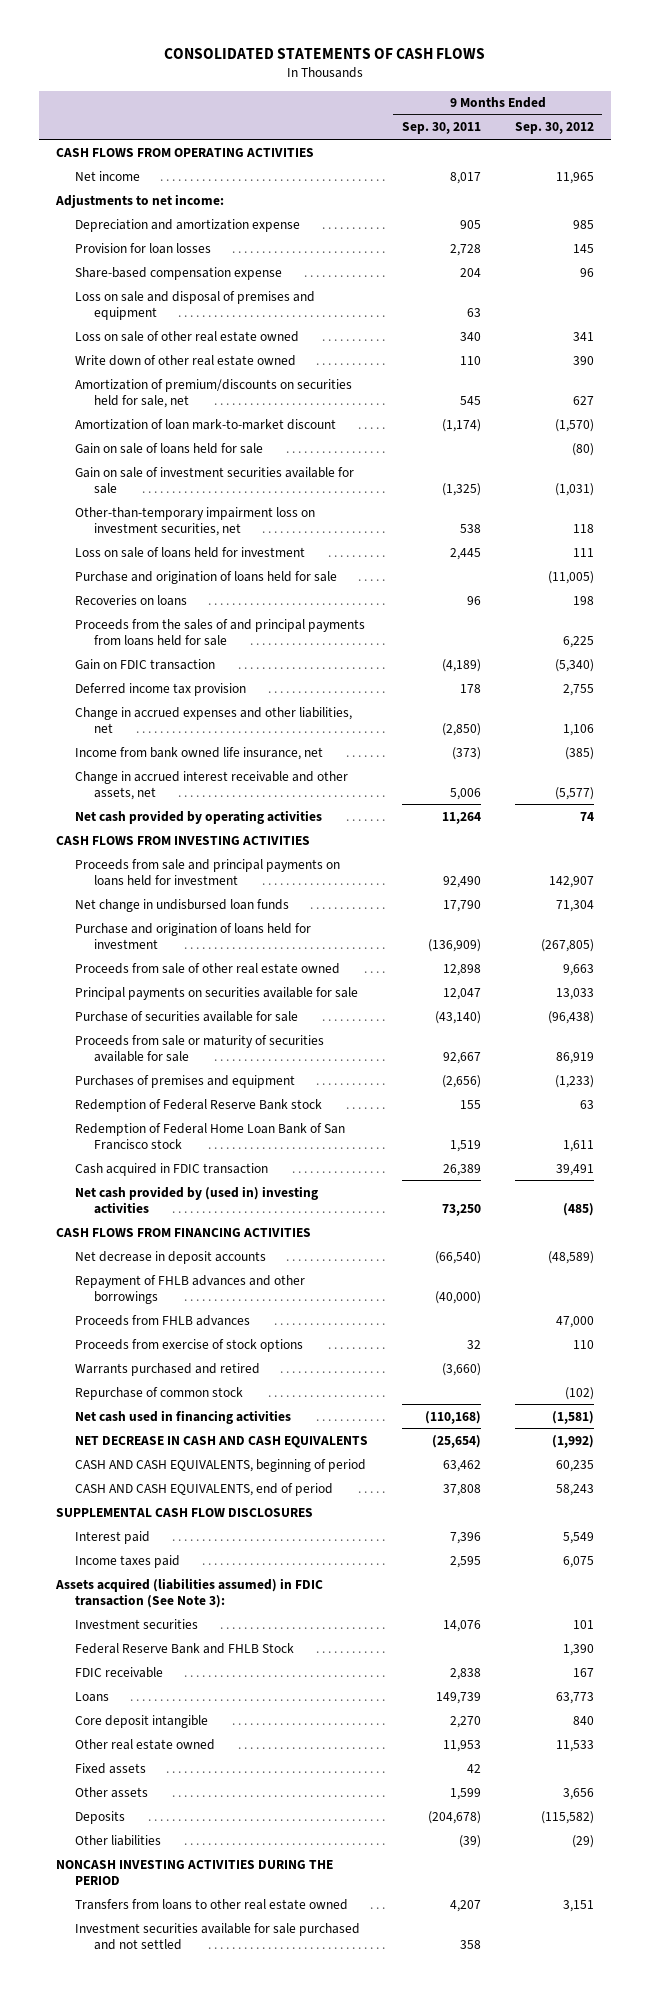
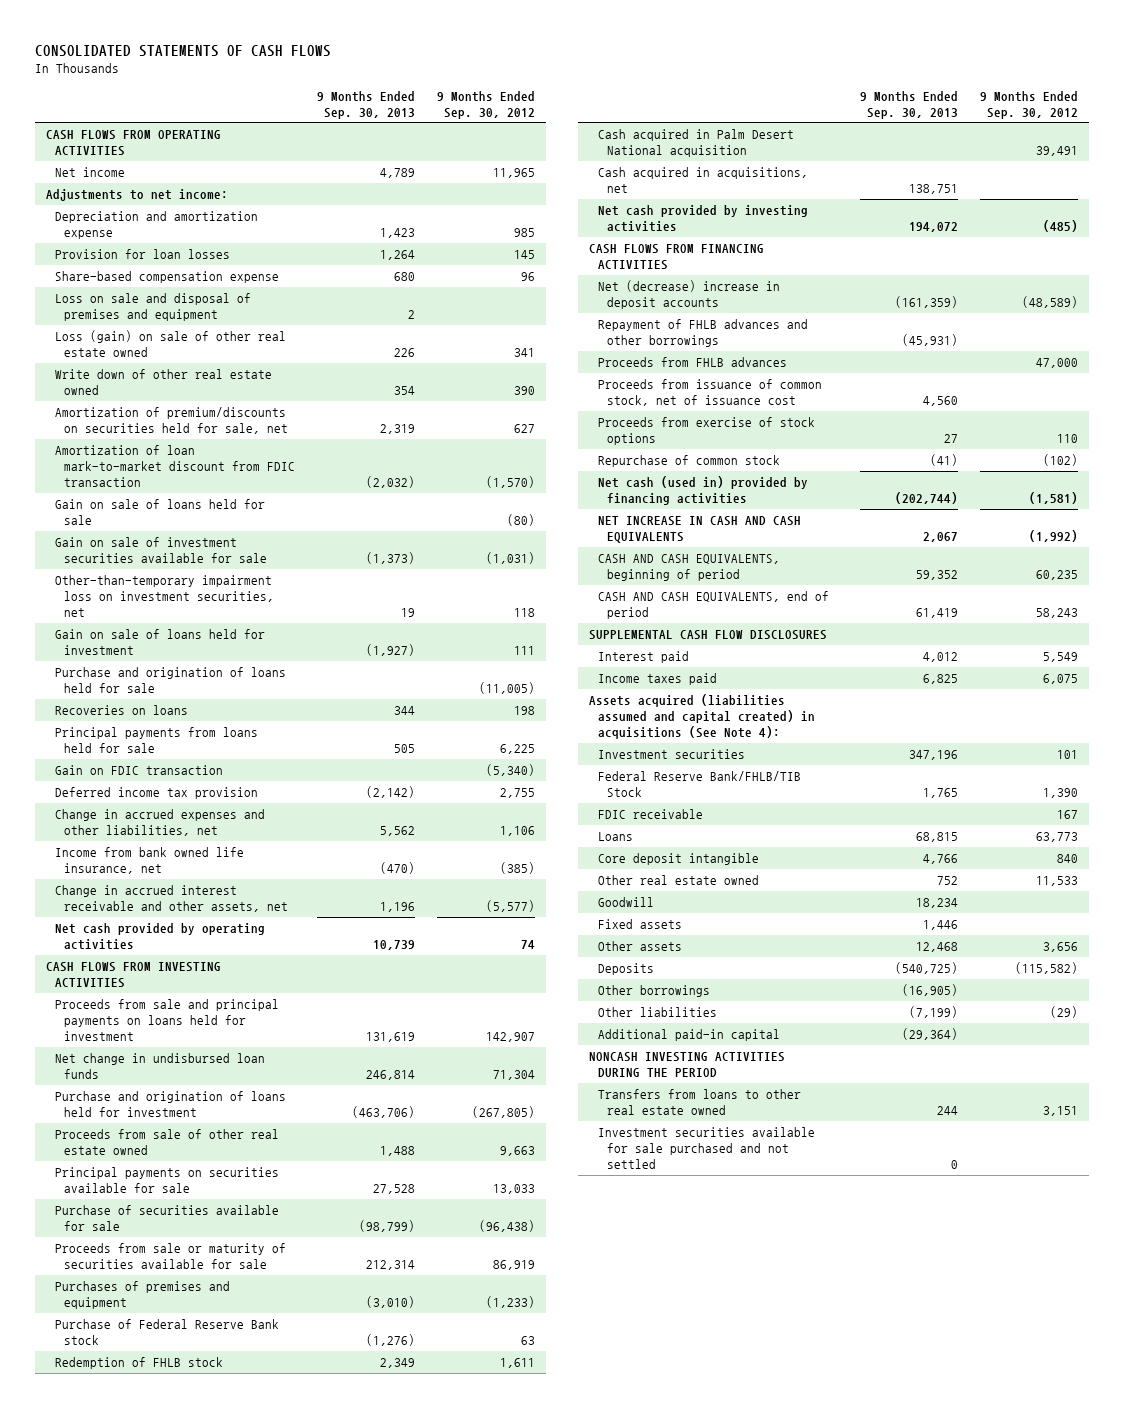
[401,122,481,135] Sep. 30, 2011 -> none
none -> [317,90,416,119] 9 Months Ended Sep. 30, 2013
[74,330,299,342] Loss on sale of other real estate owned -> [55,329,287,357] Loss (gain) on sale of other real estate owned
[74,418,336,430] Amortization of loan mark-to-market discount -> [55,444,296,487] Amortization of loan mark-to-market discount from FDIC transaction
[74,546,305,558] Loss on sale of loans held for investment -> [55,628,266,655] Gain on sale of loans held for investment
[74,618,365,646] Proceeds from the sales of and principal payments from loans held for sale -> [55,726,259,753] Principal payments from loans held for sale
[74,1098,322,1112] Redemption of Federal Reserve Bank stock -> [55,1318,280,1345] Purchase of Federal Reserve Bank stock
[74,1122,345,1150] Redemption of Federal Home Loan Bank of San Francisco stock -> [55,1356,224,1369] Redemption of FHLB stock
[74,1162,268,1176] Cash acquired in FDIC transaction -> [598,128,795,157] Cash acquired in Palm Desert National acquisition
none -> [598,166,809,193] Cash acquired in acquisitions, net
[74,1185,318,1214] Net cash provided by (used in) investing activities -> [598,204,809,232] Net cash provided by investing activities
[74,1250,266,1264] Net decrease in deposit accounts -> [598,279,781,309] Net (decrease) increase in deposit accounts
none -> [598,378,823,406] Proceeds from issuance of common stock, net of issuance cost
[74,1362,260,1376] Warrants purchased and retired -> none
[74,1409,291,1424] Net cash used in financing activities -> [598,475,809,505] Net cash (used in) provided by financing activities
[74,1435,368,1448] NET DECREASE IN CASH AND CASH EQUIVALENTS -> [598,515,802,543] NET INCREASE IN CASH AND CASH EQUIVALENTS
[54,1577,323,1608] Assets acquired (liabilities assumed) in FDIC transaction (See Note 3): -> [588,693,816,739] Assets acquired (liabilities assumed and capital created) in acquisitions (See Note 4):
[74,1642,294,1654] Federal Reserve Bank and FHLB Stock -> [598,770,802,797] Federal Reserve Bank/FHLB/TIB Stock
none -> [598,896,655,907] Goodwill
none -> [598,984,711,997] Other borrowings
none -> [598,1028,781,1041] Additional paid-in capital

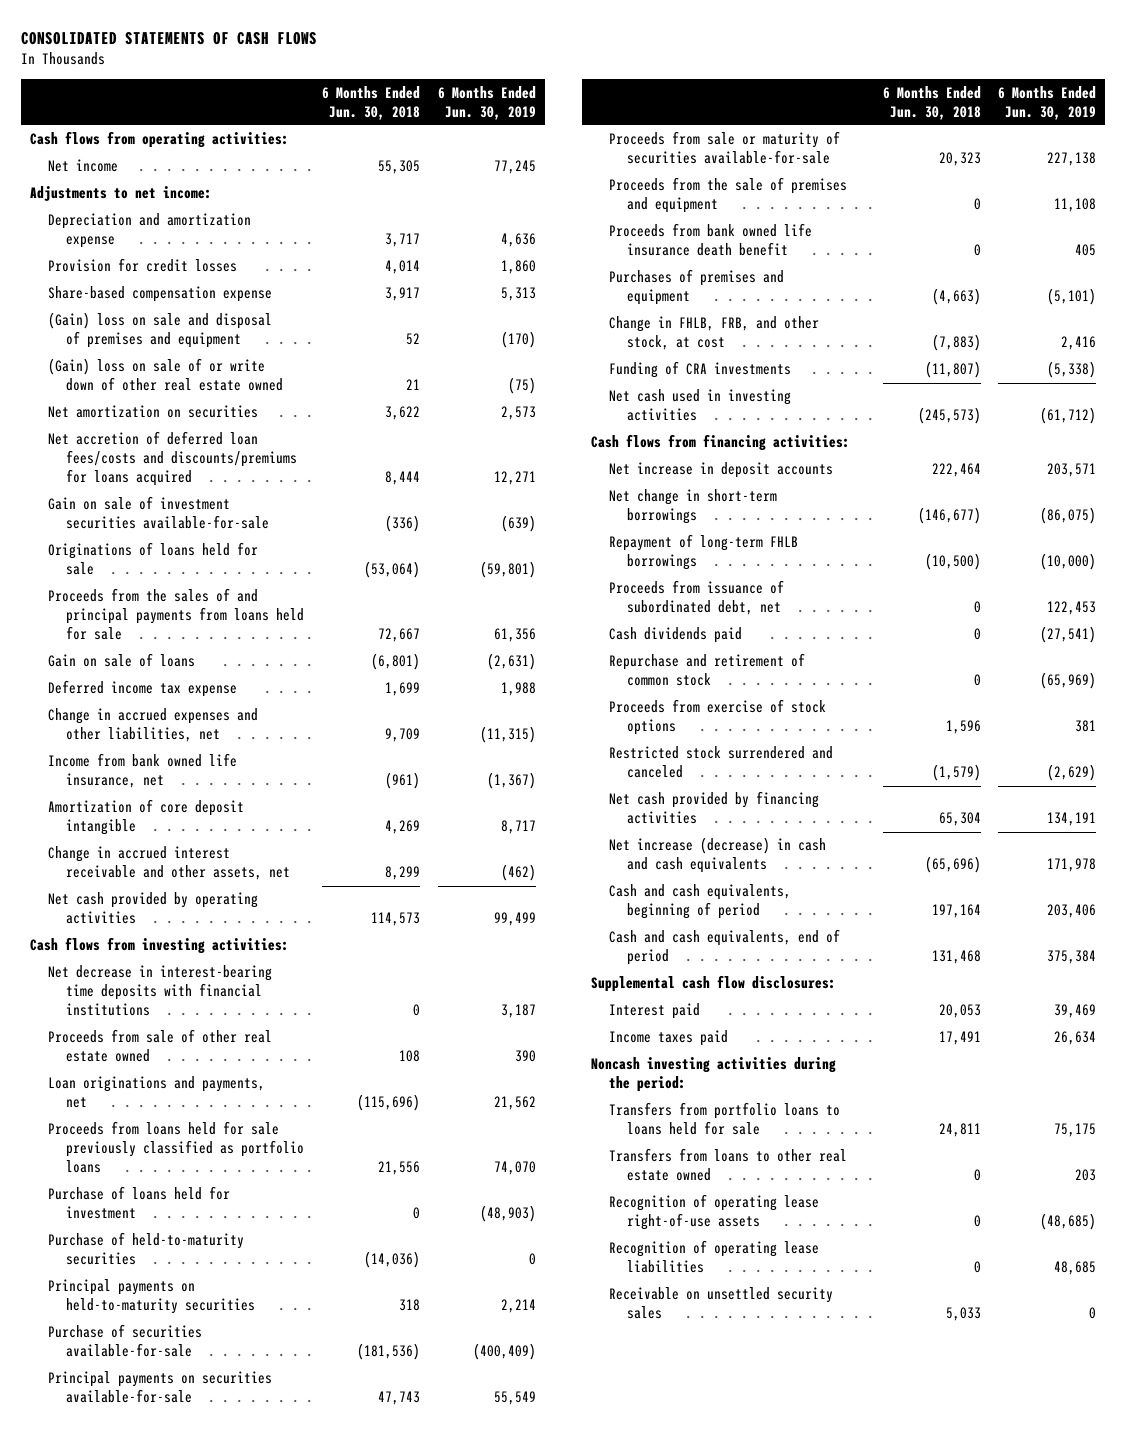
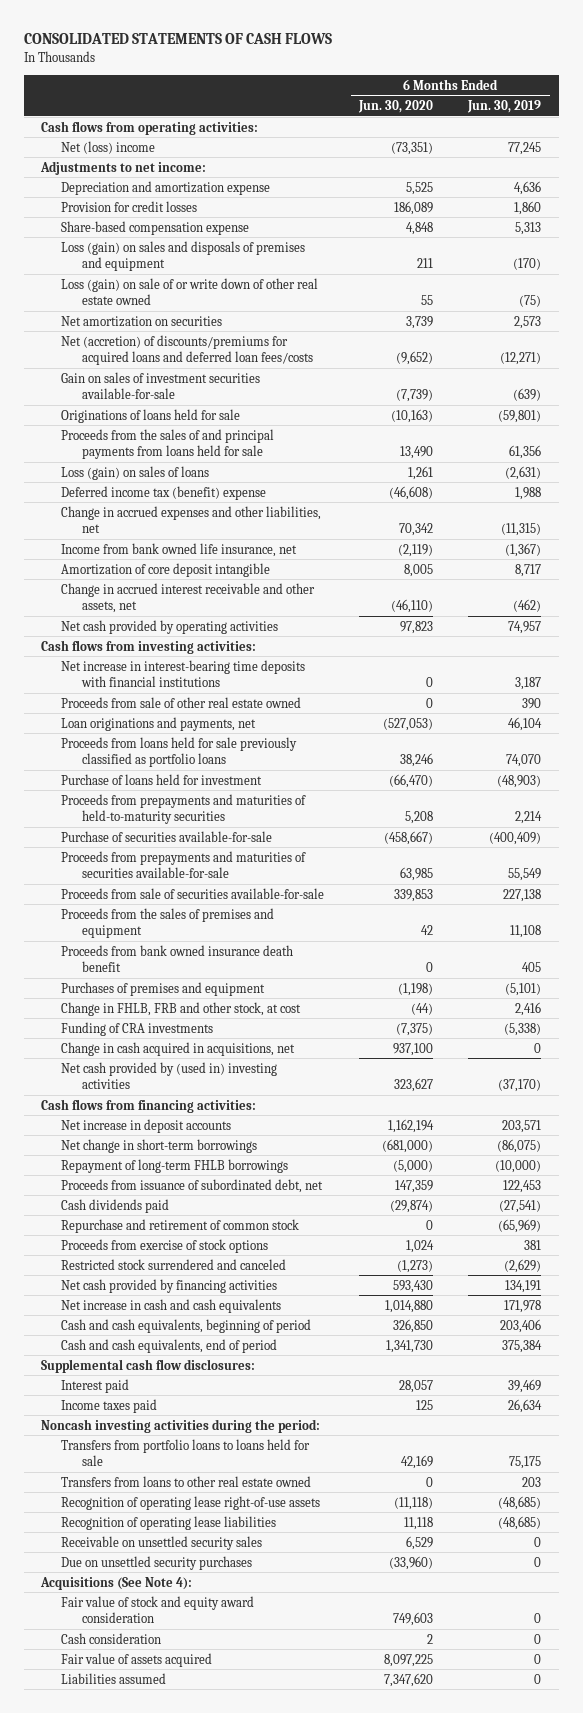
[321,85,420,120] 6 Months Ended Jun. 30, 2018 -> none
none -> [358,100,434,114] Jun. 30, 2020
[47,159,118,173] Net income -> [61,140,156,154] Net (loss) income
[47,312,272,349] (Gain) loss on sale and disposal of premises and equipment -> [61,240,306,272] Loss (gain) on sales and disposals of premises and equipment
[47,358,284,392] (Gain) loss on sale of or write down of other real estate owned -> [61,277,319,306] Loss (gain) on sale of or write down of other real estate owned
[47,431,298,487] Net accretion of deferred loan fees/costs and discounts/premiums for loans acquired -> [61,334,313,366] Net (accretion) of discounts/premiums for acquired loans and deferred loan fees/costs
[493,471,536,486] 12,271 -> [500,352,542,366] (12,271)
[47,496,270,530] Gain on sale of investment securities available-for-sale -> [61,371,261,400] Gain on sales of investment securities available-for-sale
[47,653,195,668] Gain on sale of loans -> [61,465,210,480] Loss (gain) on sales of loans
[47,680,237,698] Deferred income tax expense -> [61,485,267,500] Deferred income tax (benefit) expense
[493,912,536,927] 99,499 -> [508,620,542,634] 74,957
[47,965,272,1017] Net decrease in interest-bearing time deposits with financial institutions -> [61,659,306,688] Net increase in interest-bearing time deposits with financial institutions
[493,1096,536,1111] 21,562 -> [508,716,543,731] 46,104
[47,1232,244,1266] Purchase of held-to-maturity securities -> none
[47,1279,256,1315] Principal payments on held-to-maturity securities -> [61,793,307,825] Proceeds from prepayments and maturities of held-to-maturity securities
[47,1371,272,1404] Principal payments on securities available-for-sale -> [61,850,307,879] Proceeds from prepayments and maturities of securities available-for-sale
[608,131,840,165] Proceeds from sale or maturity of securities available-for-sale -> [61,887,325,899] Proceeds from sale of securities available-for-sale
[608,177,847,214] Proceeds from the sale of premises and equipment -> [61,907,275,939] Proceeds from the sales of premises and equipment
[608,223,812,257] Proceeds from bank owned life insurance death benefit -> [61,944,294,973] Proceeds from bank owned insurance death benefit
[608,316,819,351] Change in FHLB, FRB, and other stock, at cost -> [61,1001,302,1016] Change in FHLB, FRB and other stock, at cost
none -> [61,1041,296,1056] Change in cash acquired in acquisitions, net
[608,389,791,422] Net cash used in investing activities -> [61,1061,278,1090] Net cash provided by (used in) investing activities
[1040,407,1097,425] (61,712) -> [498,1079,542,1093] (37,170)
[608,837,826,874] Net increase (decrease) in cash and cash equivalents -> [61,1298,282,1313] Net increase in cash and cash equivalents
[1054,1261,1097,1276] 48,685 -> [498,1515,542,1530] (48,685)
none -> [61,1555,253,1570] Due on unsettled security purchases
none -> [40,1576,193,1590] Acquisitions (See Note 4):
none -> [61,1595,255,1624] Fair value of stock and equity award consideration
none -> [61,1632,162,1644] Cash consideration
none -> [61,1652,213,1667] Fair value of assets acquired
none -> [61,1672,167,1684] Liabilities assumed

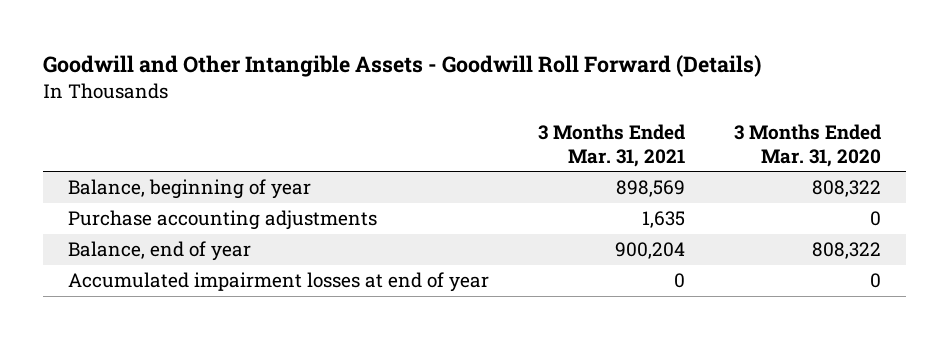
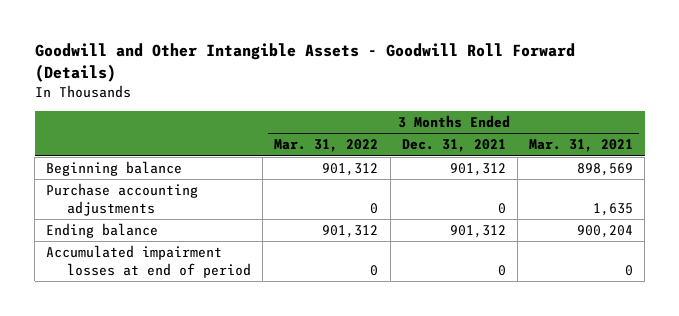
[734,123,882,167] 3 Months Ended Mar. 31, 2020 -> none
none -> [274,139,379,153] Mar. 31, 2022
none -> [401,139,506,153] Dec. 31, 2021
[67,179,311,200] Balance, beginning of year -> [46,161,183,177] Beginning balance
[67,241,251,262] Balance, end of year -> [46,223,159,239] Ending balance
[67,272,489,293] Accumulated impairment losses at end of year -> [46,245,251,279] Accumulated impairment losses at end of period

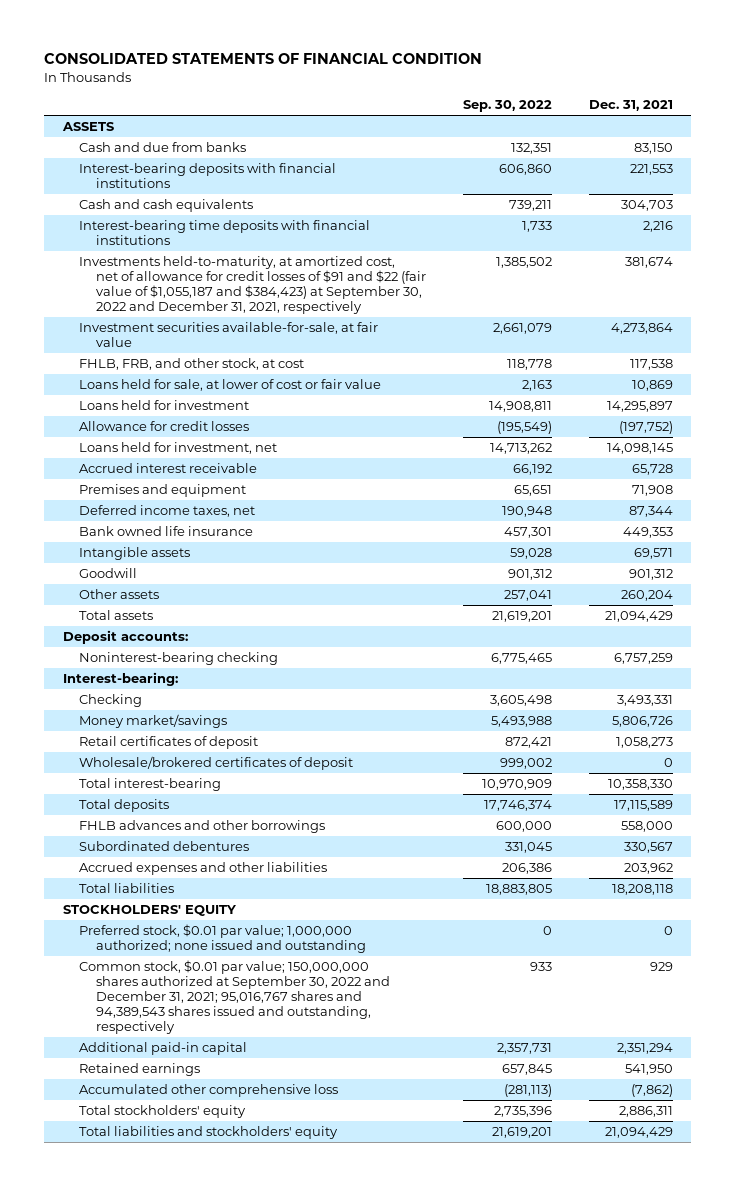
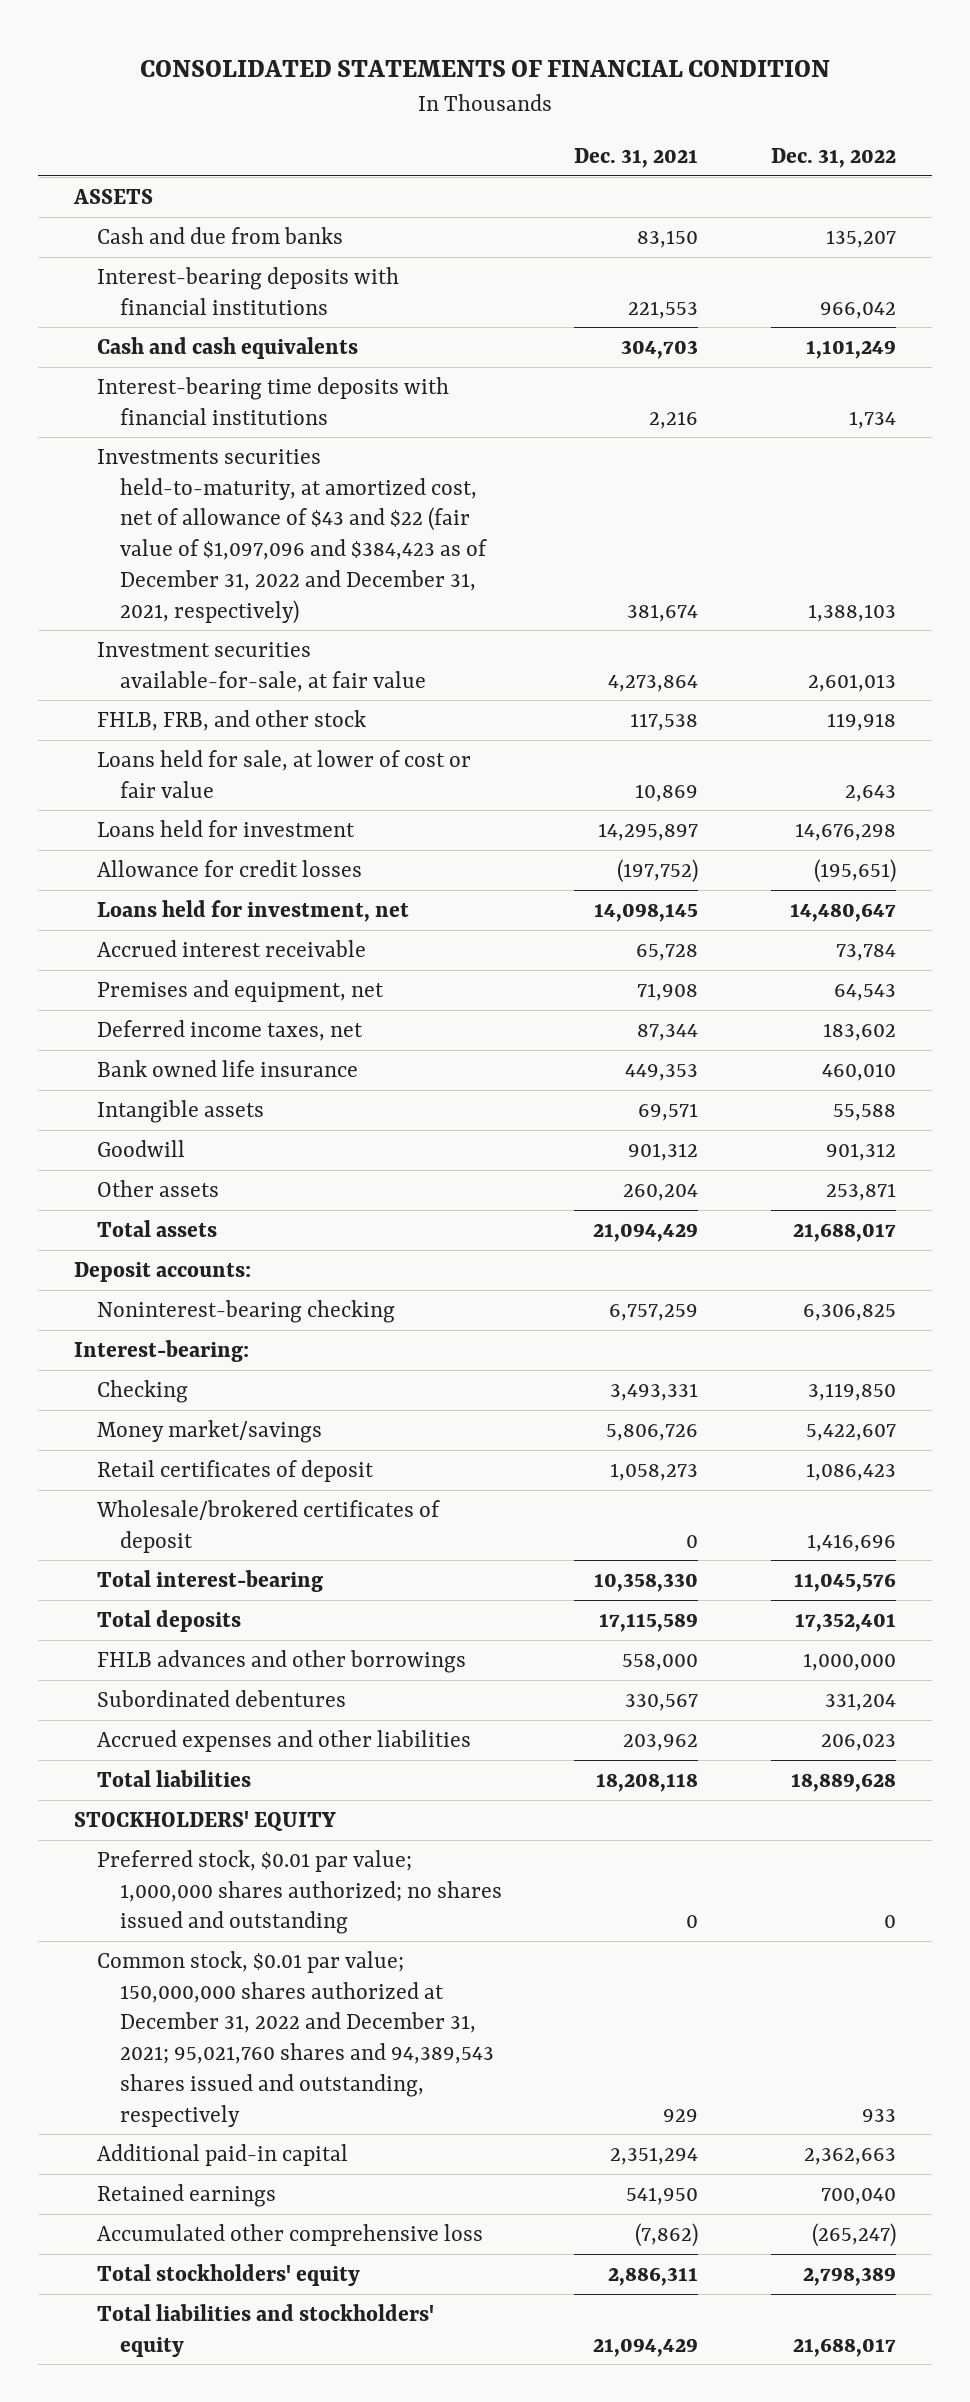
[462,100,552,113] Sep. 30, 2022 -> none
none -> [770,148,896,169] Dec. 31, 2022
[79,255,426,315] Investments held-to-maturity, at amortized cost, net of allowance for credit losses of $91 and $22 (fair value of $1,055,187 and $384,423) at September 30, 2022 and December 31, 2021, respectively -> [96,448,487,624] Investments securities held-to-maturity, at amortized cost, net of allowance of $43 and $22 (fair value of $1,097,096 and $384,423 as of December 31, 2022 and December 31, 2021, respectively)
[79,357,305,370] FHLB, FRB, and other stock, at cost -> [96,709,366,731] FHLB, FRB, and other stock
[79,483,247,497] Premises and equipment -> [96,979,384,1002] Premises and equipment, net
[79,923,366,953] Preferred stock, $0.01 par value; 1,000,000 authorized; none issued and outstanding -> [96,1849,502,1935] Preferred stock, $0.01 par value; 1,000,000 shares authorized; no shares issued and outstanding
[79,959,390,1035] Common stock, $0.01 par value; 150,000,000 shares authorized at September 30, 2022 and December 31, 2021; 95,016,767 shares and 94,389,543 shares issued and outstanding, respectively -> [96,1950,494,2127] Common stock, $0.01 par value; 150,000,000 shares authorized at December 31, 2022 and December 31, 2021; 95,021,760 shares and 94,389,543 shares issued and outstanding, respectively

